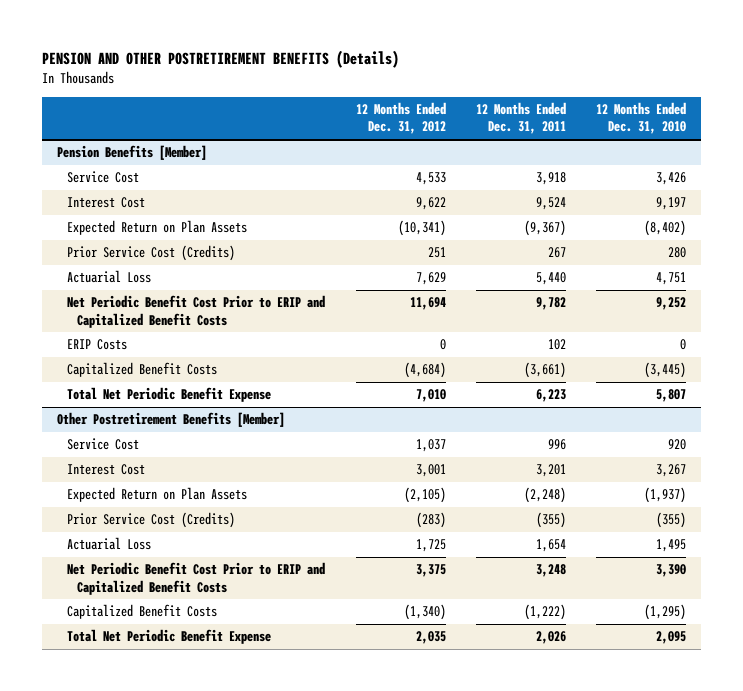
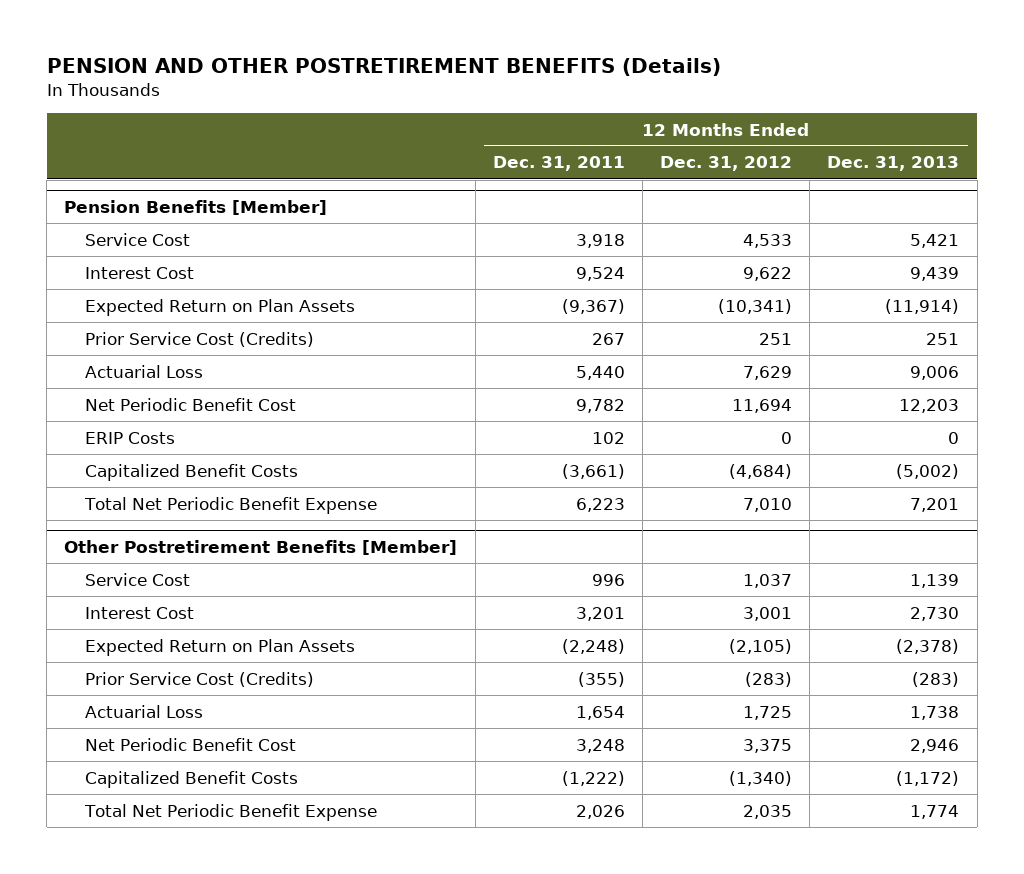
[596,101,687,135] 12 Months Ended Dec. 31, 2010 -> none
none -> [827,156,960,172] Dec. 31, 2013
[67,295,326,328] Net Periodic Benefit Cost Prior to ERIP and Capitalized Benefit Costs -> [85,397,297,411] Net Periodic Benefit Cost
[67,562,326,595] Net Periodic Benefit Cost Prior to ERIP and Capitalized Benefit Costs -> [85,737,297,751] Net Periodic Benefit Cost

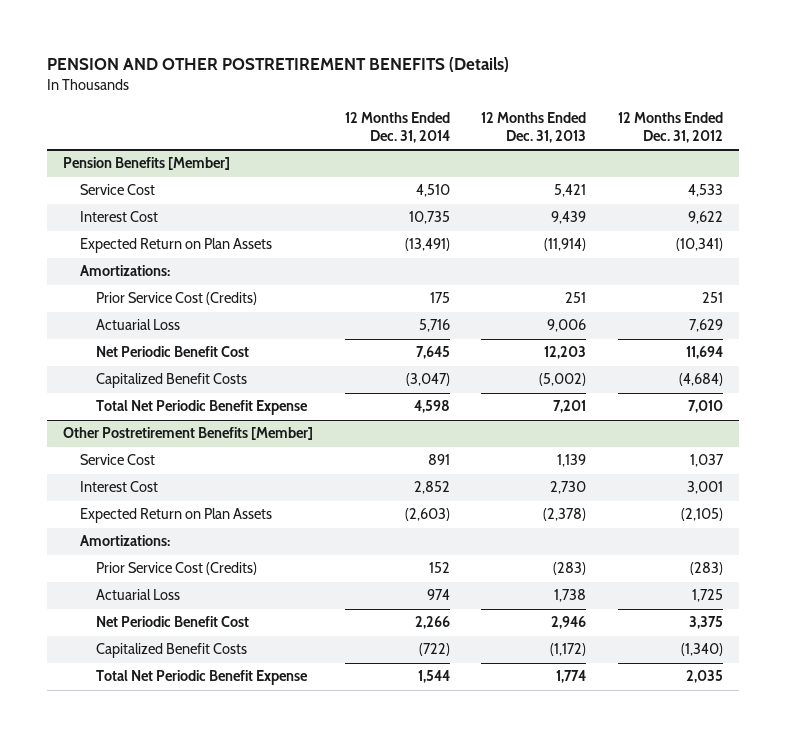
[492,156,625,172] Dec. 31, 2011 -> none
none -> [344,111,450,143] 12 Months Ended Dec. 31, 2014
none -> [79,265,170,277] Amortizations:
[85,431,176,444] ERIP Costs -> none
none -> [79,535,170,547] Amortizations:

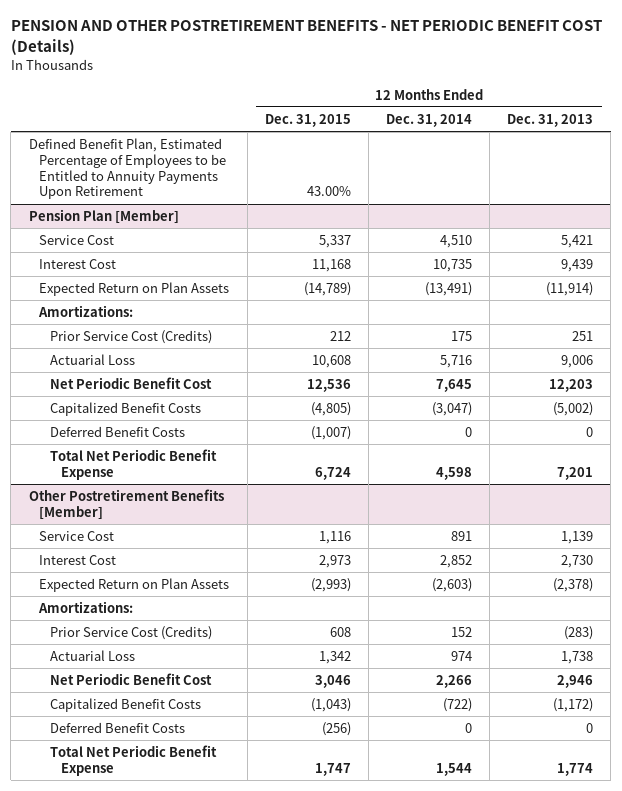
[47,56,510,72] PENSION AND OTHER POSTRETIREMENT BENEFITS (Details) -> [10,20,602,55] PENSION AND OTHER POSTRETIREMENT BENEFITS - NET PERIODIC BENEFIT COST (Details)
[617,111,723,143] 12 Months Ended Dec. 31, 2012 -> none
none -> [264,113,351,127] Dec. 31, 2015
none -> [28,137,227,200] Defined Benefit Plan, Estimated Percentage of Employees to be Entitled to Annuity Payments Upon Retirement
[62,157,230,171] Pension Benefits [Member] -> [28,208,179,224] Pension Plan [Member]
none -> [50,425,186,437] Deferred Benefit Costs
none -> [50,721,186,733] Deferred Benefit Costs

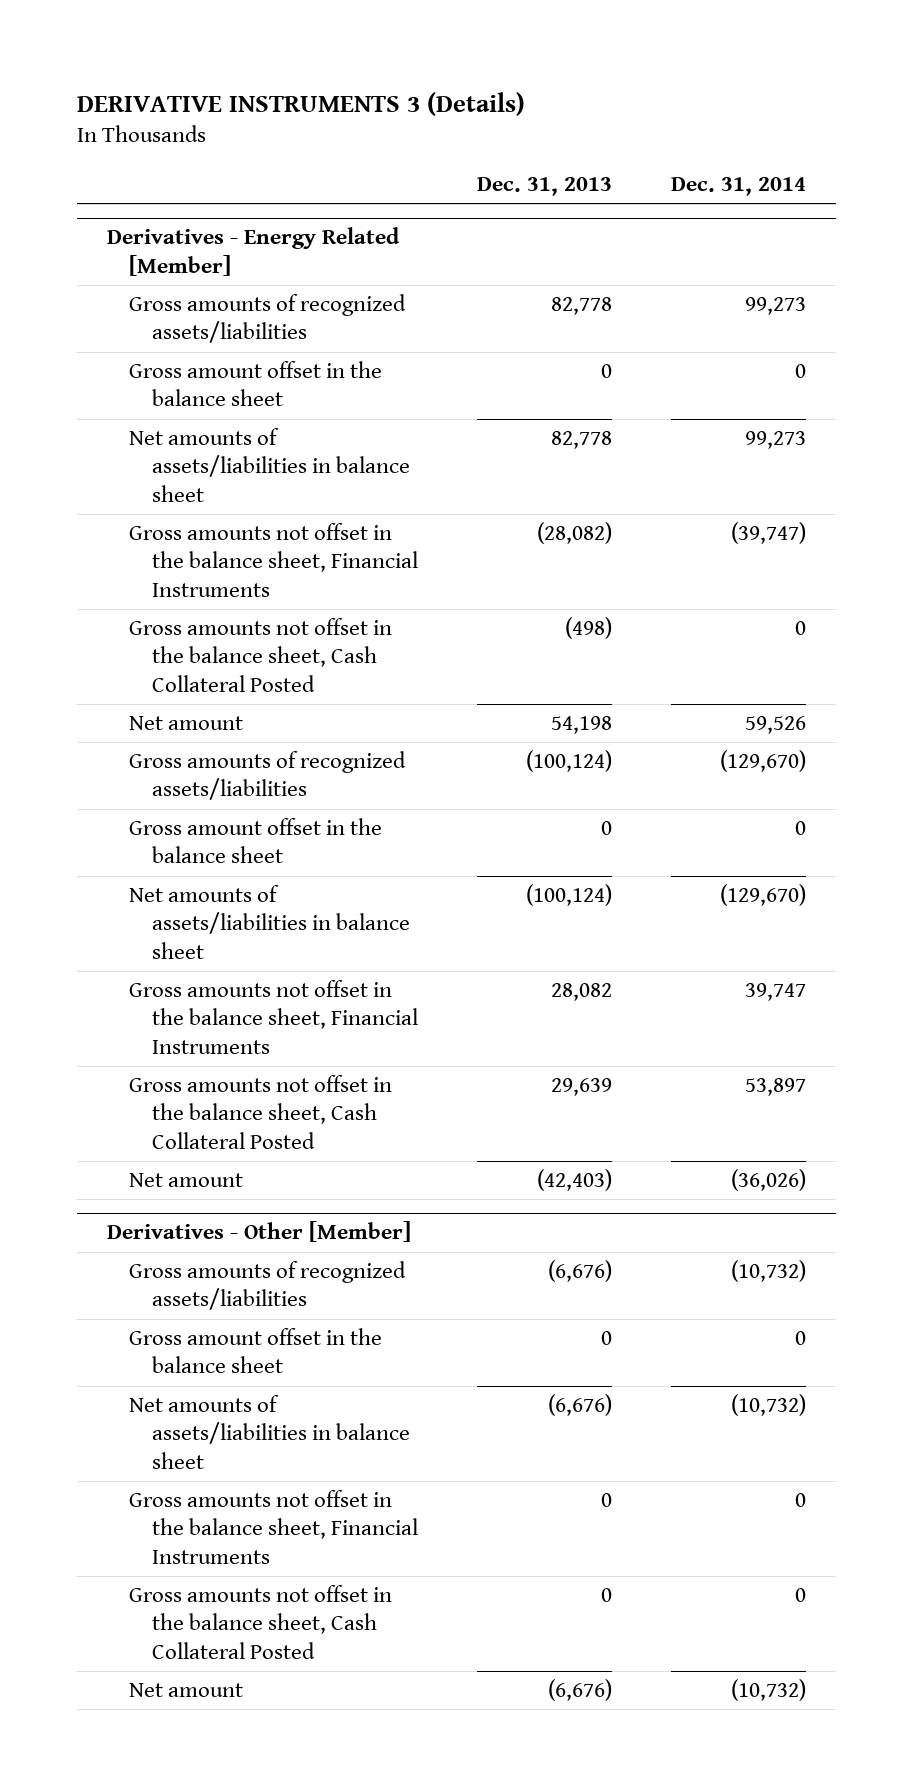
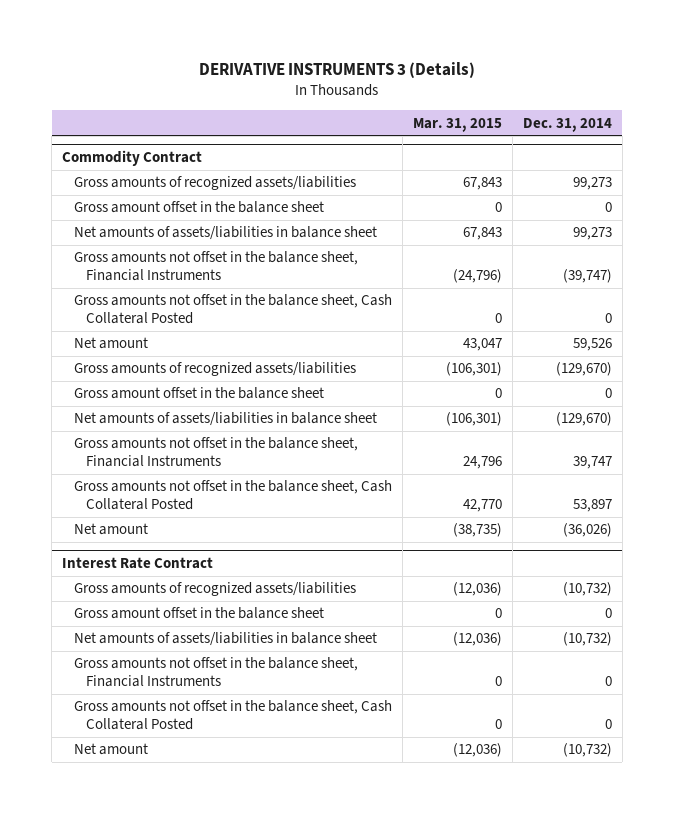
[477,177,613,197] Dec. 31, 2013 -> none
none -> [412,117,502,132] Mar. 31, 2015
[106,227,400,276] Derivatives - Energy Related [Member] -> [62,150,203,167] Commodity Contract
[106,1221,411,1243] Derivatives - Other [Member] -> [62,557,214,570] Interest Rate Contract

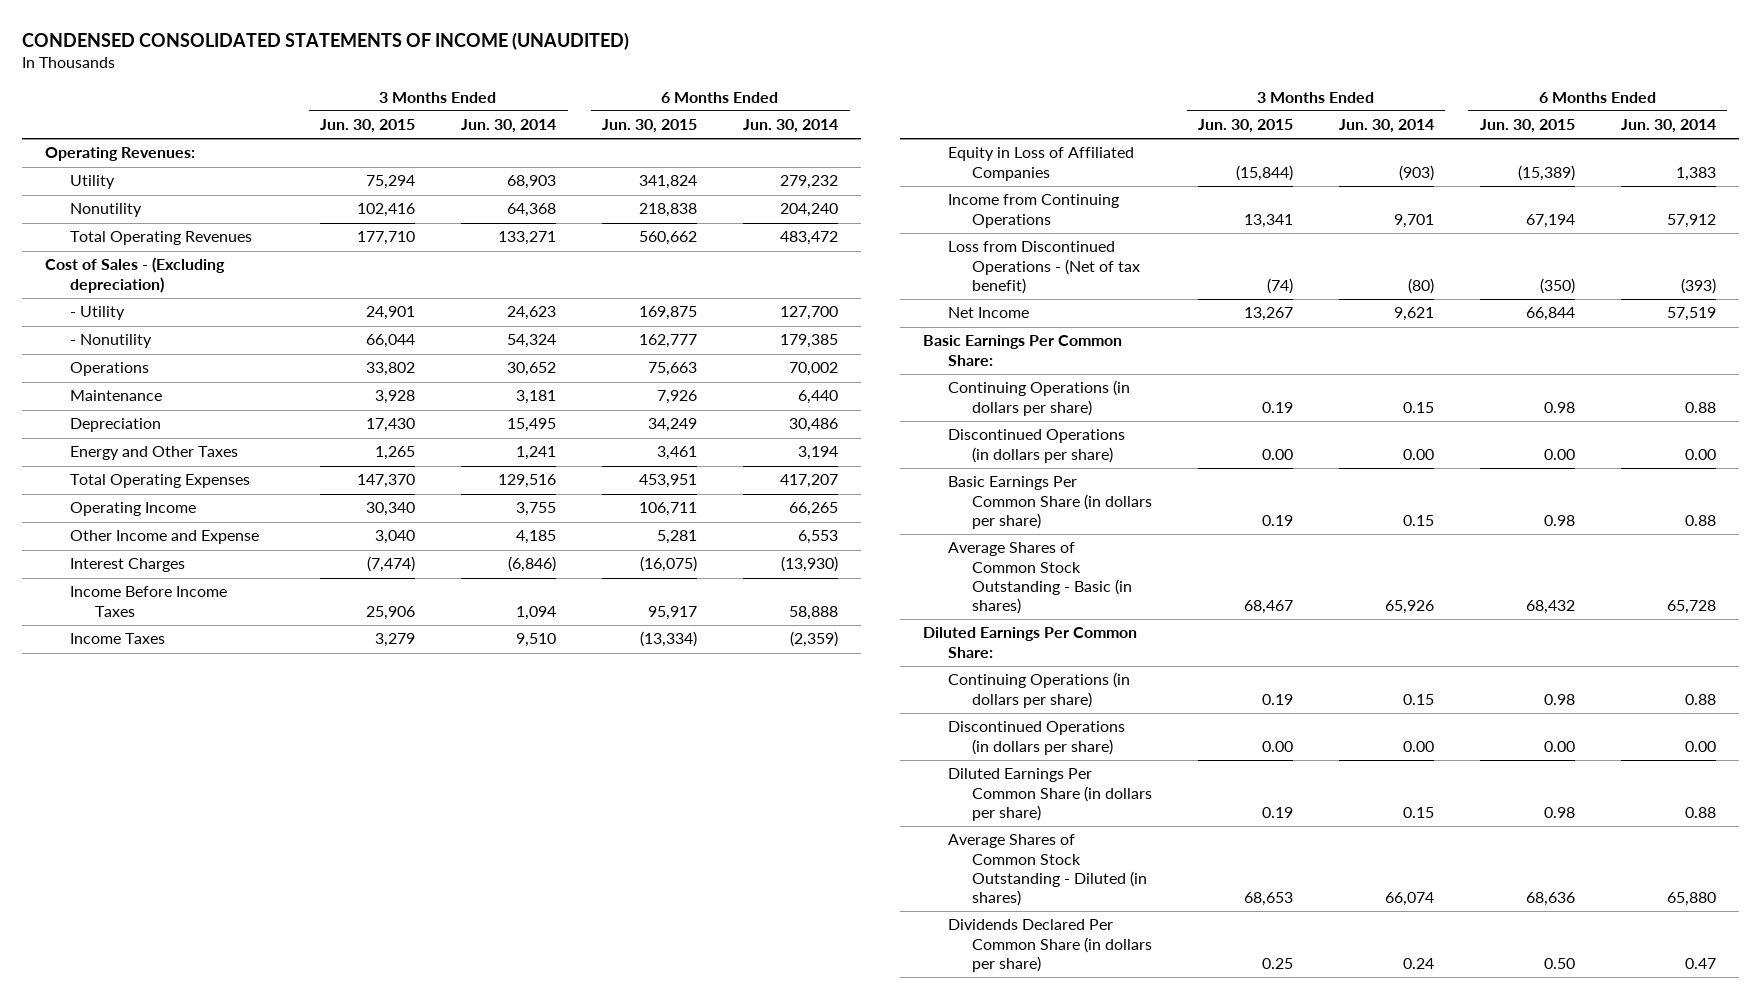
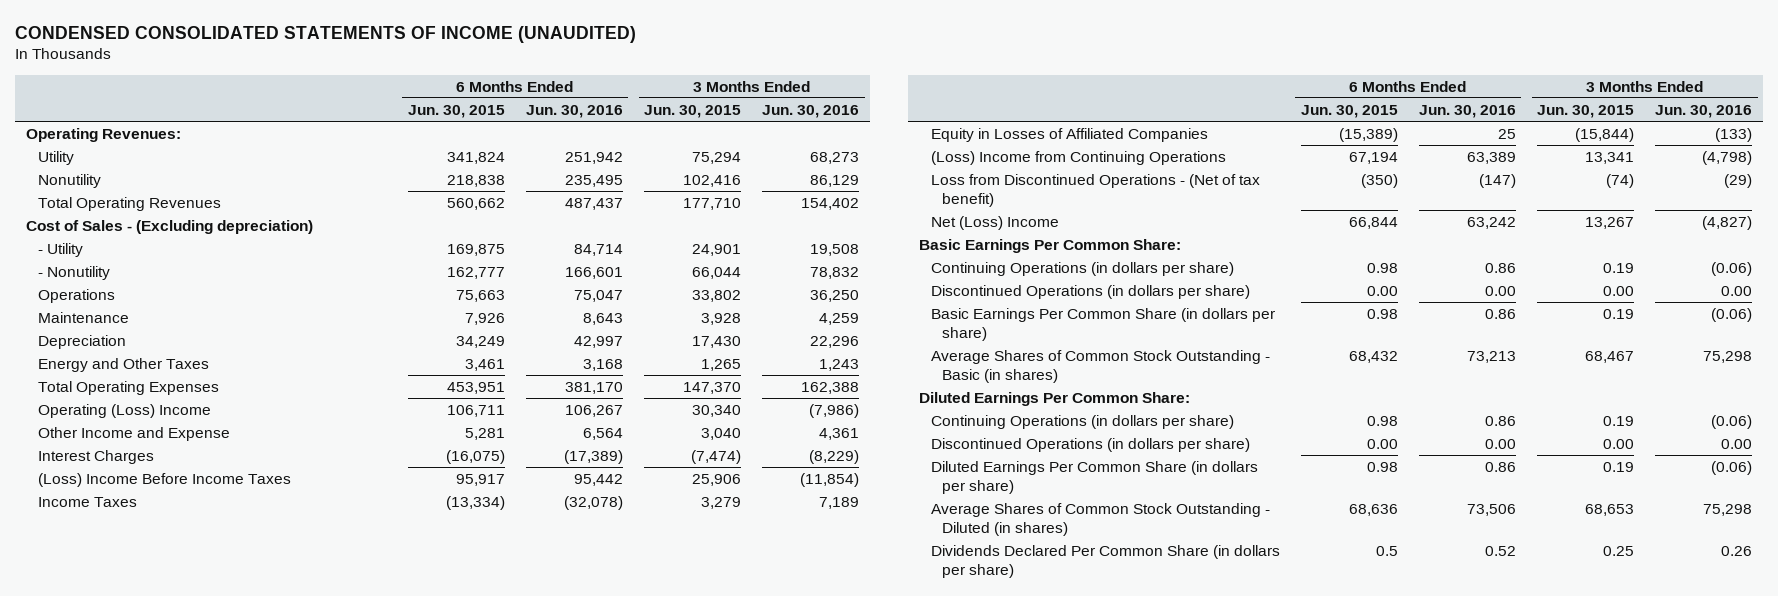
[461,119,557,134] Jun. 30, 2014 -> none
[743,119,839,134] Jun. 30, 2014 -> none
none -> [525,104,623,118] Jun. 30, 2016
none -> [762,104,860,118] Jun. 30, 2016
[69,502,196,517] Operating Income -> [37,403,211,418] Operating (Loss) Income
[69,586,227,617] Income Before Income Taxes -> [37,472,291,487] (Loss) Income Before Income Taxes
[947,147,1134,181] Equity in Loss of Affiliated Companies -> [930,127,1208,142] Equity in Losses of Affiliated Companies
[947,194,1119,228] Income from Continuing Operations -> [930,150,1226,165] (Loss) Income from Continuing Operations
[947,307,1029,319] Net Income -> [930,215,1059,230] Net (Loss) Income
[1543,957,1575,969] 0.50 -> [1375,545,1398,556] 0.5

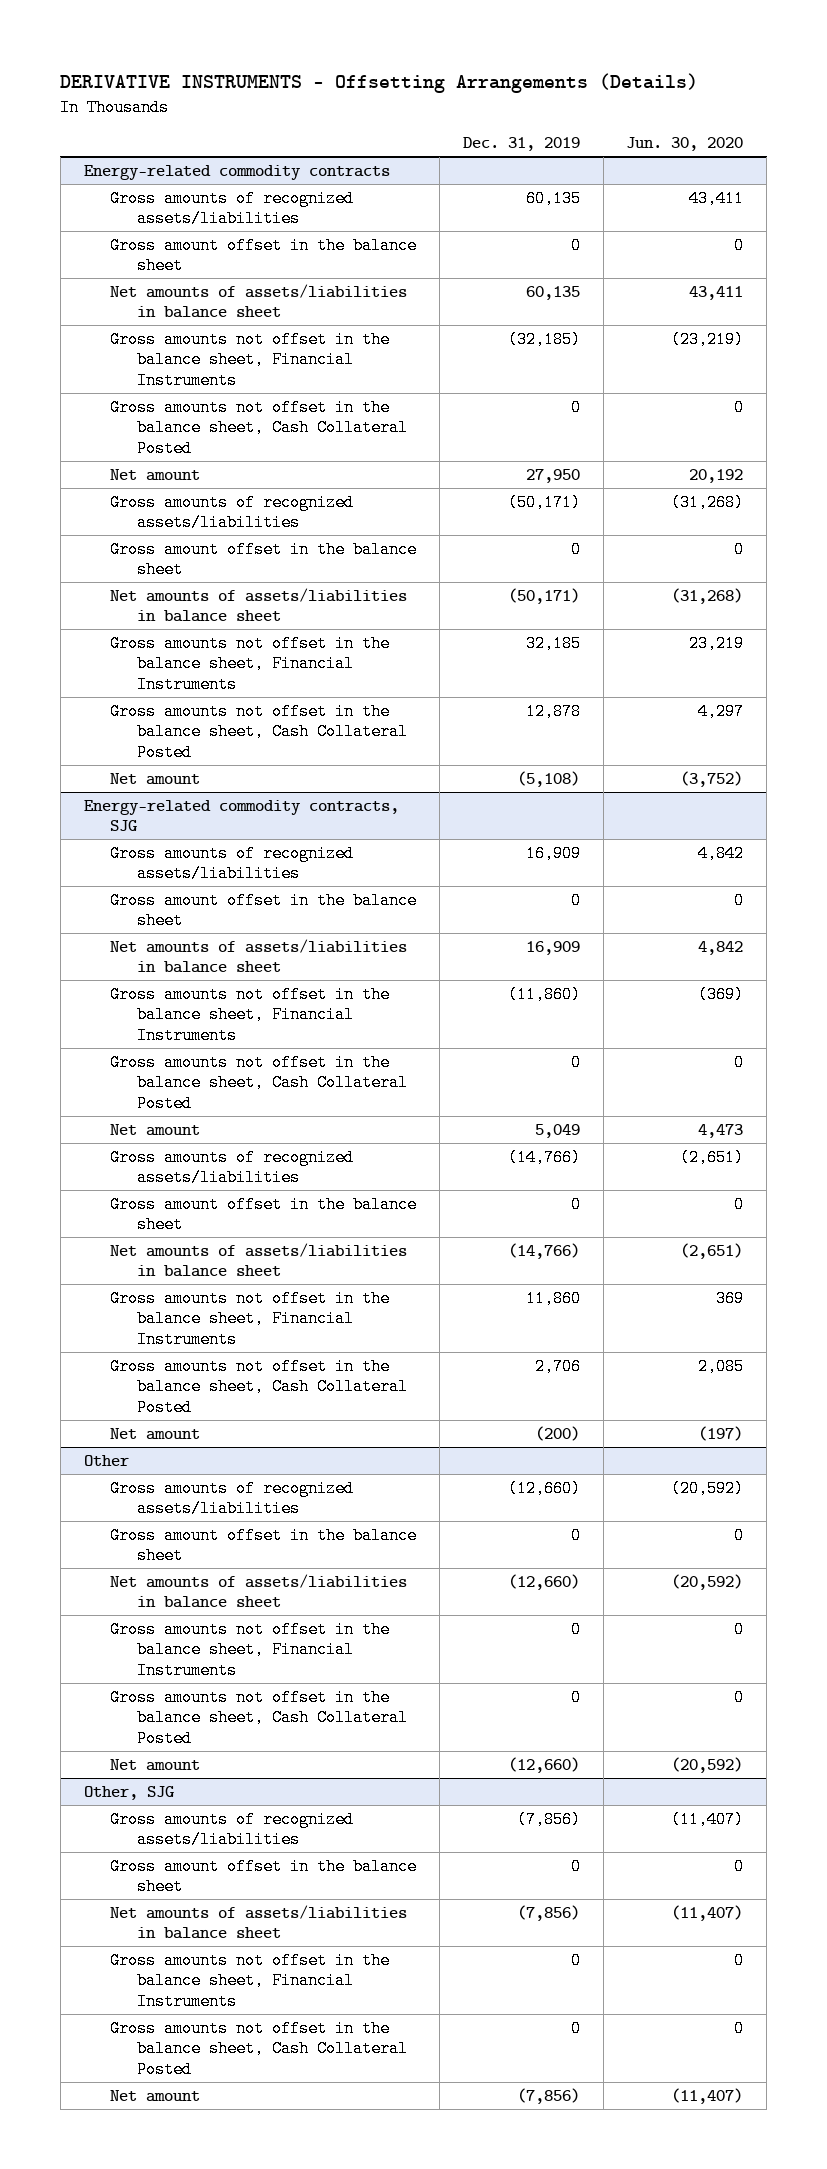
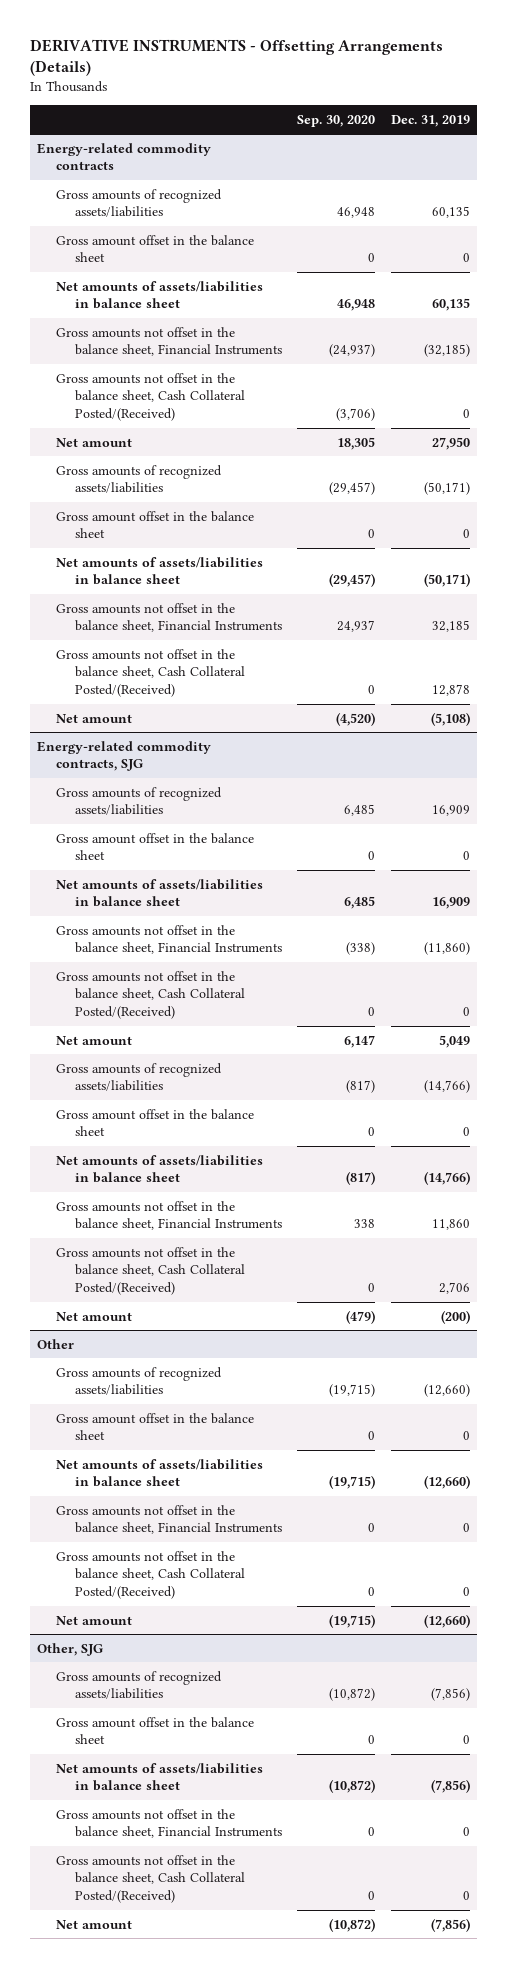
[626,137,744,152] Jun. 30, 2020 -> none
none -> [297,114,376,127] Sep. 30, 2020
[110,398,408,458] Gross amounts not offset in the balance sheet, Cash Collateral Posted -> [56,372,245,422] Gross amounts not offset in the balance sheet, Cash Collateral Posted/(Received)
[110,702,408,762] Gross amounts not offset in the balance sheet, Cash Collateral Posted -> [56,648,245,698] Gross amounts not offset in the balance sheet, Cash Collateral Posted/(Received)
[110,1053,408,1113] Gross amounts not offset in the balance sheet, Cash Collateral Posted -> [56,970,245,1020] Gross amounts not offset in the balance sheet, Cash Collateral Posted/(Received)
[110,1357,408,1417] Gross amounts not offset in the balance sheet, Cash Collateral Posted -> [56,1246,245,1296] Gross amounts not offset in the balance sheet, Cash Collateral Posted/(Received)
[110,1688,408,1748] Gross amounts not offset in the balance sheet, Cash Collateral Posted -> [56,1550,245,1600] Gross amounts not offset in the balance sheet, Cash Collateral Posted/(Received)
[110,2019,408,2079] Gross amounts not offset in the balance sheet, Cash Collateral Posted -> [56,1854,245,1904] Gross amounts not offset in the balance sheet, Cash Collateral Posted/(Received)

